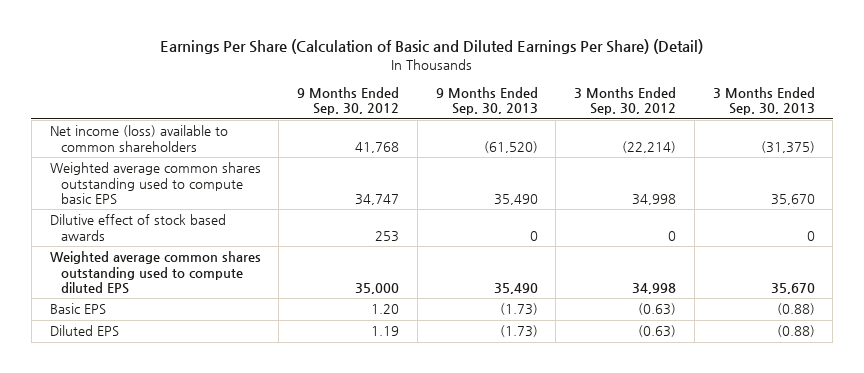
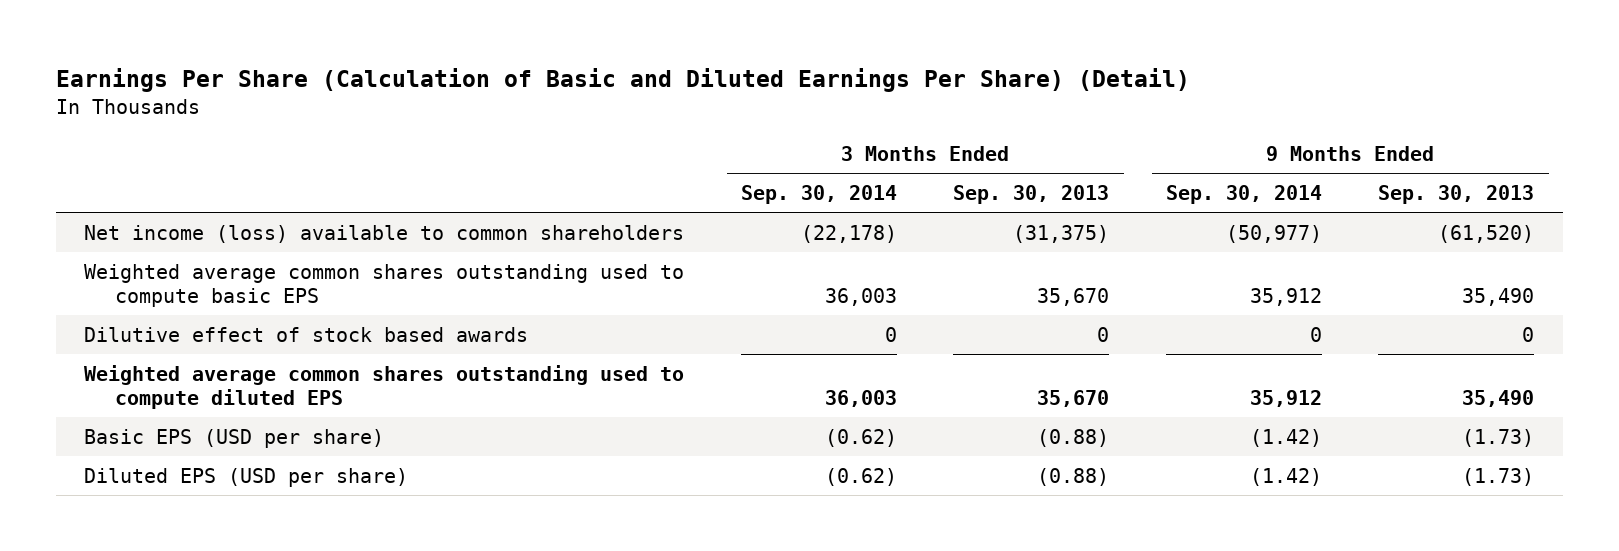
[297,87,400,116] 9 Months Ended Sep. 30, 2012 -> none
[574,87,677,116] 3 Months Ended Sep. 30, 2012 -> none
none -> [740,184,897,204] Sep. 30, 2014
none -> [1165,184,1322,204] Sep. 30, 2014
[49,303,106,315] Basic EPS -> [84,428,385,448] Basic EPS (USD per share)
[49,325,119,337] Diluted EPS -> [84,467,409,487] Diluted EPS (USD per share)

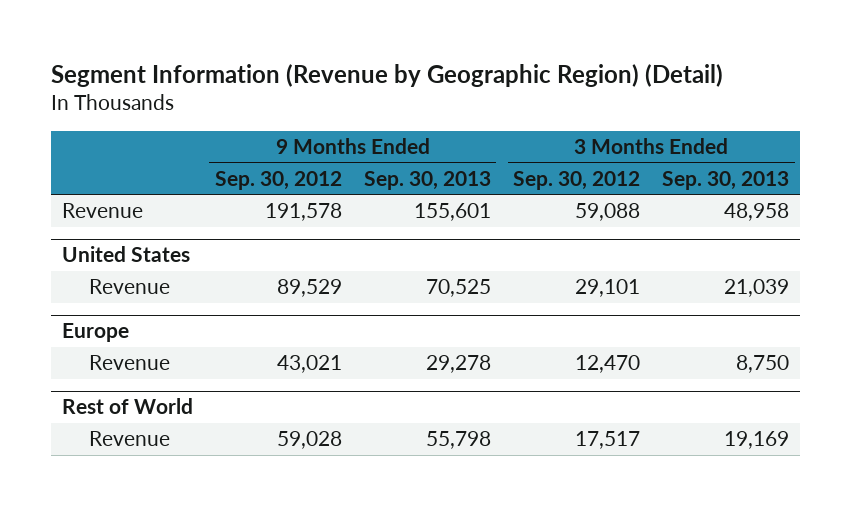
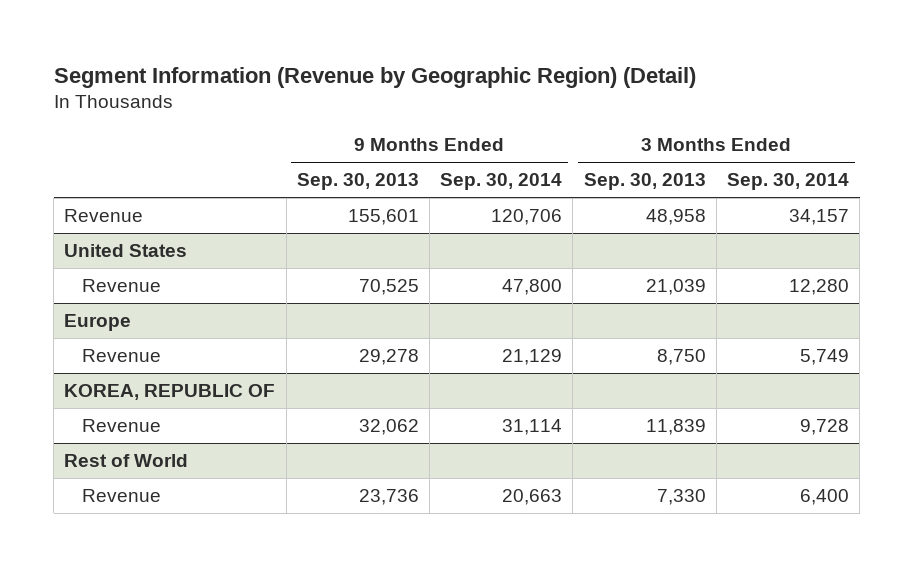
[214,170,342,190] Sep. 30, 2012 -> none
[513,170,641,190] Sep. 30, 2012 -> none
none -> [440,173,563,191] Sep. 30, 2014
none -> [727,173,850,191] Sep. 30, 2014
none -> [64,384,276,401] KOREA, REPUBLIC OF
none -> [81,419,161,433] Revenue
[425,431,491,450] 55,798 -> [358,489,419,506] 23,736
[724,431,790,450] 19,169 -> [656,489,706,506] 7,330

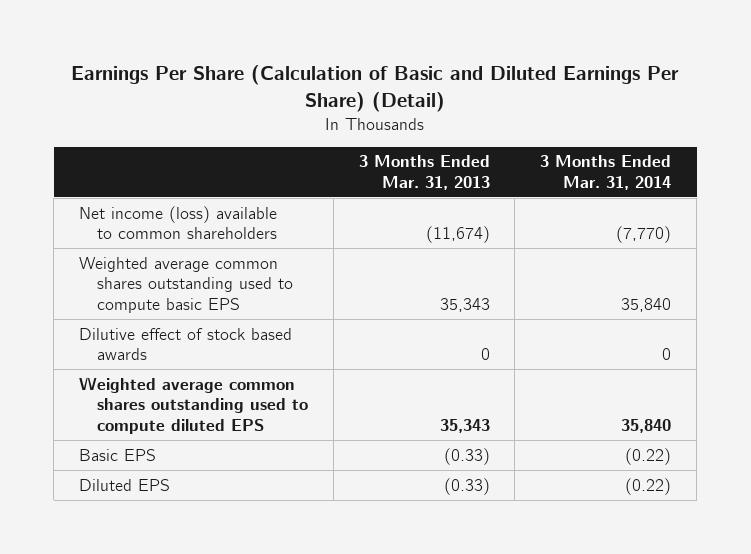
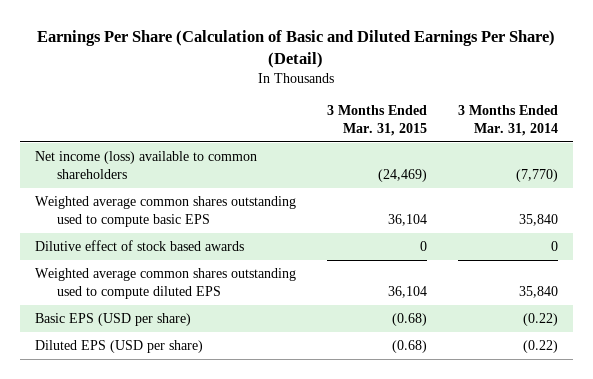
[358,155,490,190] 3 Months Ended Mar. 31, 2013 -> none
none -> [326,105,427,136] 3 Months Ended Mar. 31, 2015
[79,448,157,461] Basic EPS -> [35,313,192,327] Basic EPS (USD per share)
[79,478,171,491] Diluted EPS -> [35,340,204,354] Diluted EPS (USD per share)

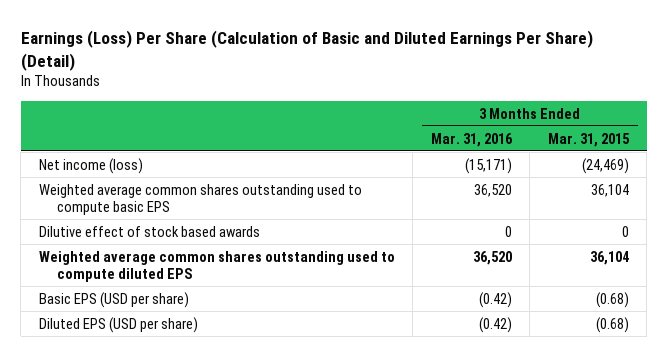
[37,29,556,68] Earnings Per Share (Calculation of Basic and Diluted Earnings Per Share) (Detail) -> [20,29,593,71] Earnings (Loss) Per Share (Calculation of Basic and Diluted Earnings Per Share) (Detail)
[457,105,558,136] 3 Months Ended Mar. 31, 2014 -> none
none -> [430,132,513,147] Mar. 31, 2016
[35,151,258,179] Net income (loss) available to common shareholders -> [38,157,143,174] Net income (loss)

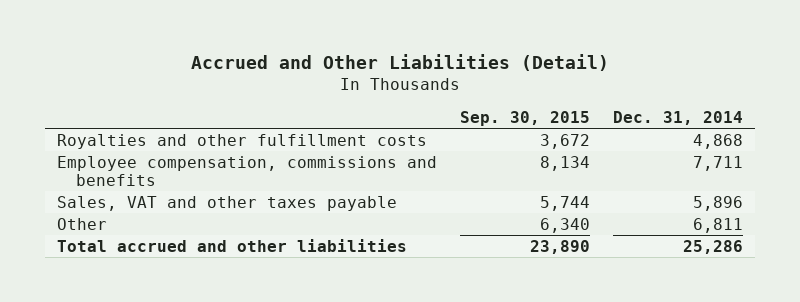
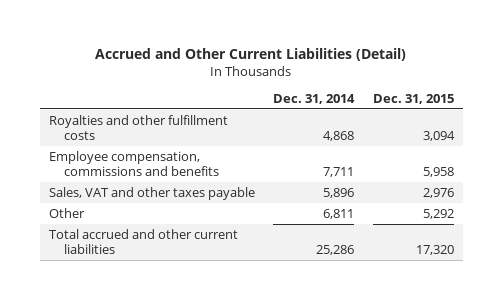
[191,54,610,72] Accrued and Other Liabilities (Detail) -> [95,48,407,62] Accrued and Other Current Liabilities (Detail)
[460,110,591,126] Sep. 30, 2015 -> none
none -> [372,93,454,104] Dec. 31, 2015
[56,238,407,252] Total accrued and other liabilities -> [49,228,239,254] Total accrued and other current liabilities

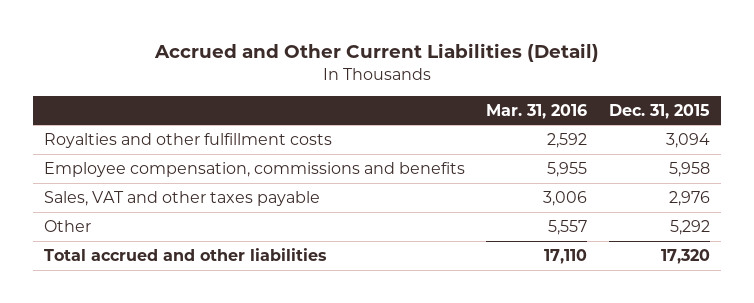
[273,93,356,104] Dec. 31, 2014 -> none
none -> [486,103,588,119] Mar. 31, 2016
[49,228,239,254] Total accrued and other current liabilities -> [43,247,327,261] Total accrued and other liabilities

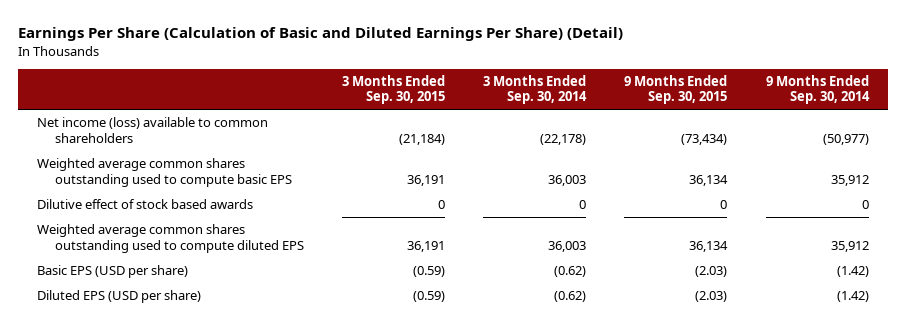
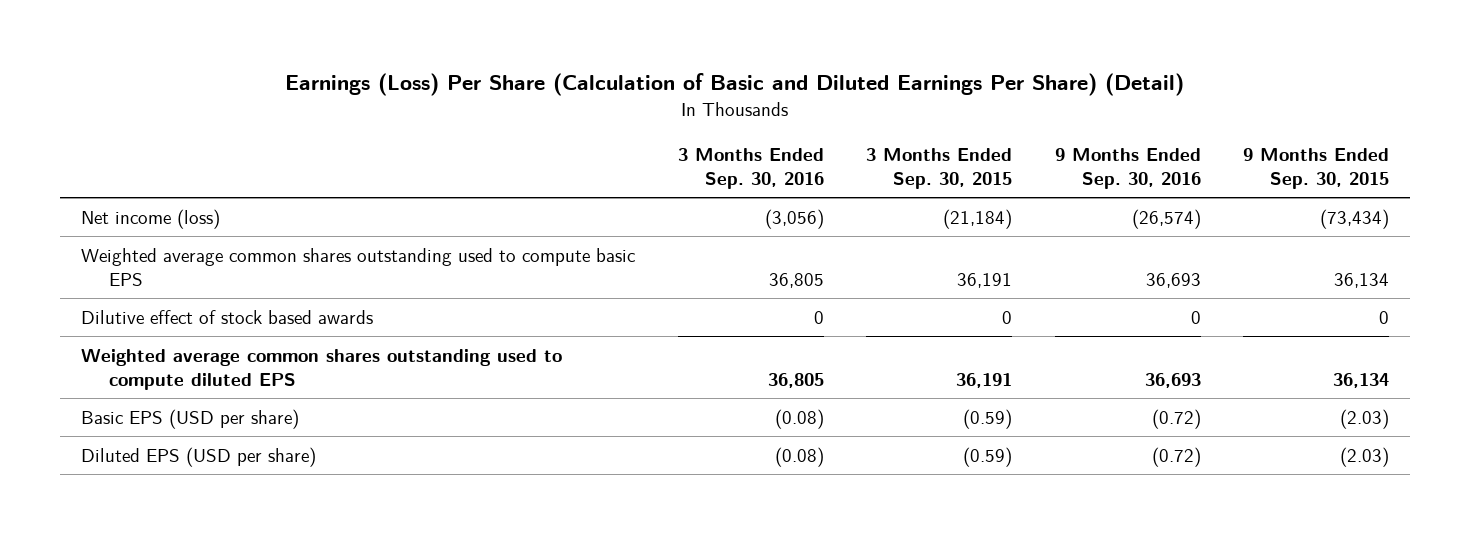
[18,27,624,42] Earnings Per Share (Calculation of Basic and Diluted Earnings Per Share) (Detail) -> [285,73,1185,97] Earnings (Loss) Per Share (Calculation of Basic and Diluted Earnings Per Share) (Detail)
[483,75,588,105] 3 Months Ended Sep. 30, 2014 -> none
[765,75,870,105] 9 Months Ended Sep. 30, 2014 -> none
none -> [677,148,824,189] 3 Months Ended Sep. 30, 2016
none -> [1054,148,1201,189] 9 Months Ended Sep. 30, 2016
[37,117,269,143] Net income (loss) available to common shareholders -> [81,208,221,229] Net income (loss)

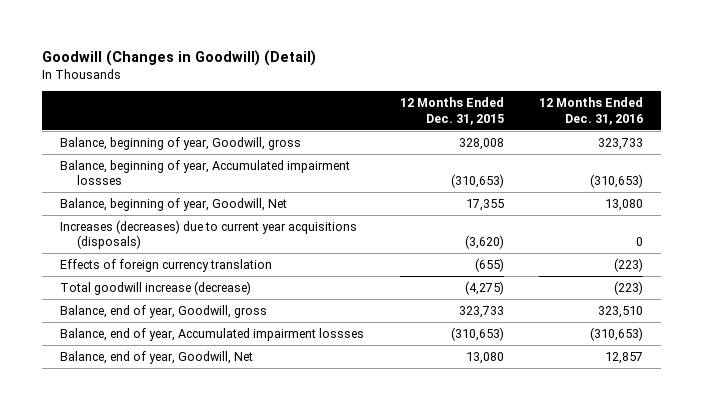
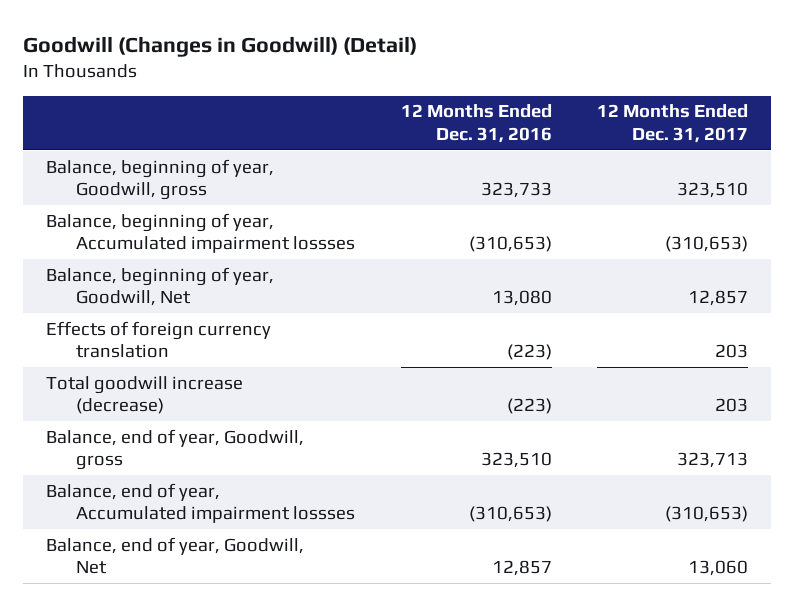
[399,97,504,125] 12 Months Ended Dec. 31, 2015 -> none
none -> [597,104,749,143] 12 Months Ended Dec. 31, 2017
[60,219,358,250] Increases (decreases) due to current year acquisitions (disposals) -> none

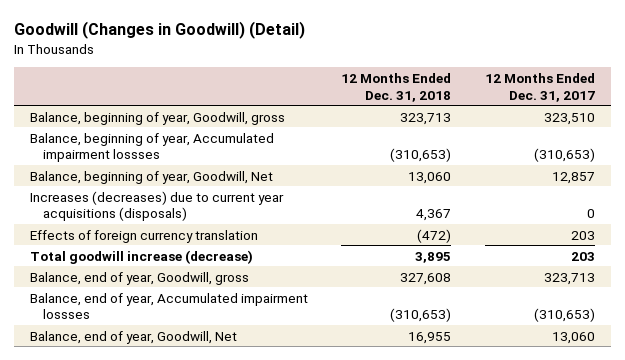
[400,104,552,143] 12 Months Ended Dec. 31, 2016 -> none
none -> [341,72,452,102] 12 Months Ended Dec. 31, 2018
none -> [30,190,285,222] Increases (decreases) due to current year acquisitions (disposals)

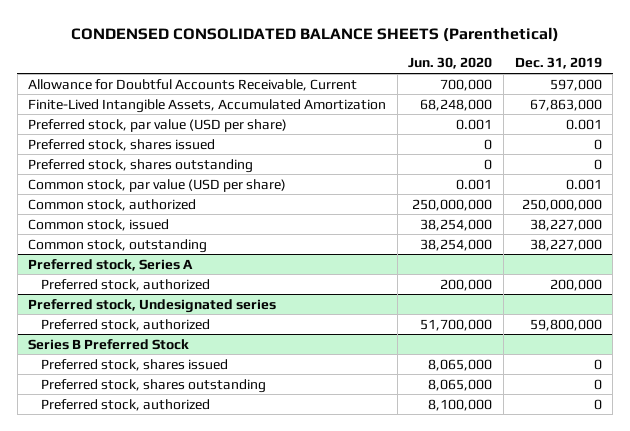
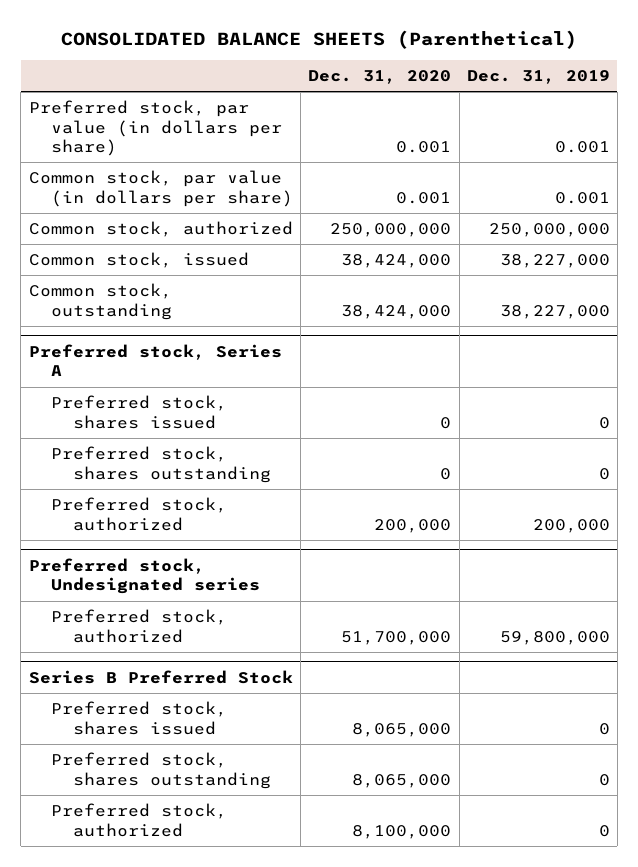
[70,26,559,42] CONDENSED CONSOLIDATED BALANCE SHEETS (Parenthetical) -> [61,29,578,49] CONSOLIDATED BALANCE SHEETS (Parenthetical)
[408,57,493,70] Jun. 30, 2020 -> none
none -> [308,70,452,85] Dec. 31, 2020
[28,78,358,91] Allowance for Doubtful Accounts Receivable, Current -> none
[28,98,387,113] Finite-Lived Intangible Assets, Accumulated Amortization -> none
[28,138,216,151] Preferred stock, shares issued -> none
[28,158,254,173] Preferred stock, shares outstanding -> none
[28,118,288,132] Preferred stock, par value (USD per share) -> [28,99,282,157] Preferred stock, par value (in dollars per share)
[28,178,287,192] Common stock, par value (USD per share) -> [28,169,293,207] Common stock, par value (in dollars per share)
none -> [50,394,227,429] Preferred stock, shares issued
none -> [50,445,271,483] Preferred stock, shares outstanding

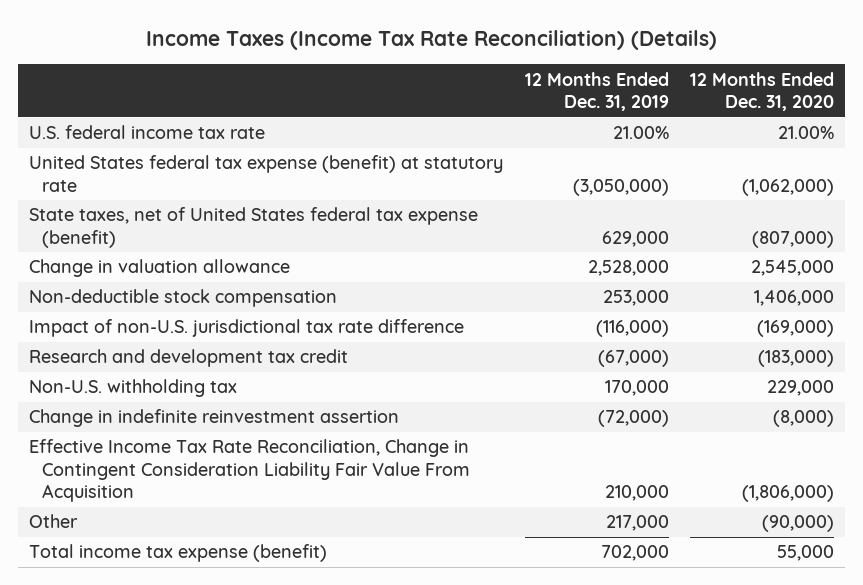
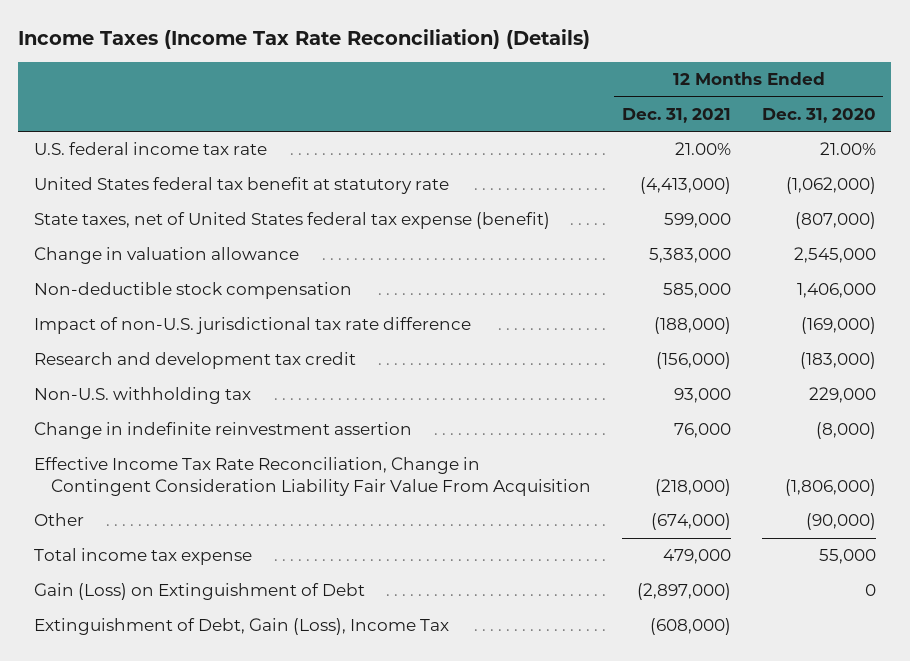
[524,71,669,112] 12 Months Ended Dec. 31, 2019 -> none
none -> [621,107,731,123] Dec. 31, 2021
[28,155,503,192] United States federal tax expense (benefit) at statutory rate -> [33,177,449,195] United States federal tax benefit at statutory rate
[28,544,327,563] Total income tax expense (benefit) -> [33,548,252,566] Total income tax expense
none -> [33,583,365,601] Gain (Loss) on Extinguishment of Debt
none -> [33,618,449,636] Extinguishment of Debt, Gain (Loss), Income Tax

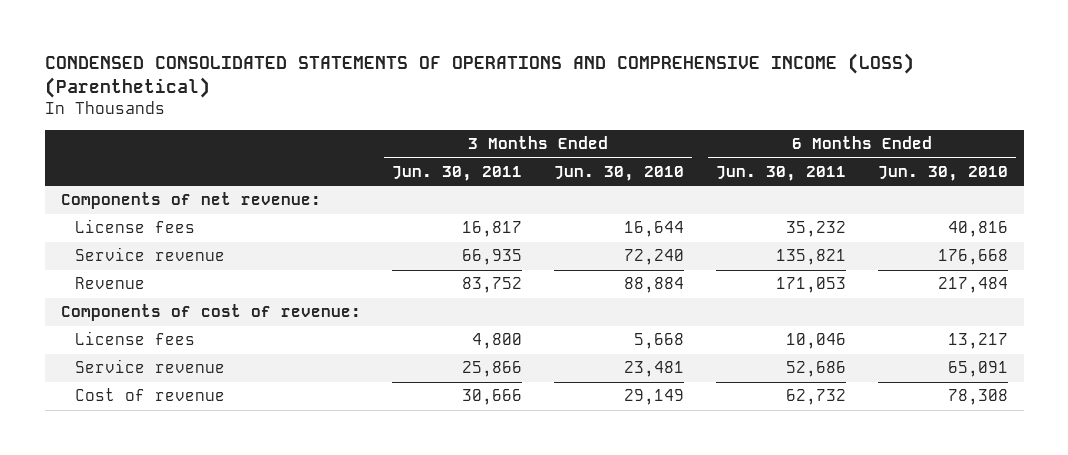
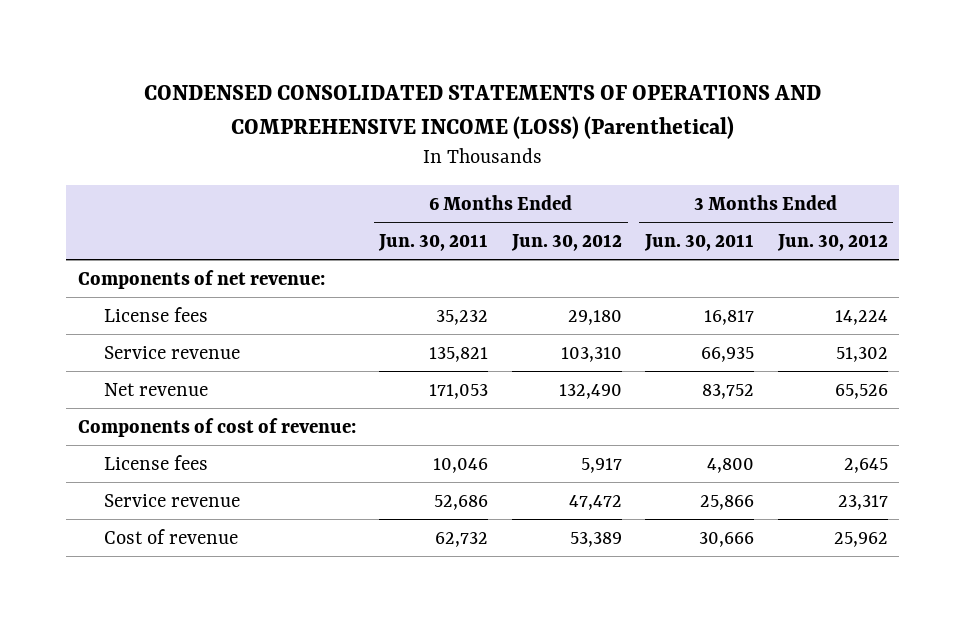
[554,165,685,181] Jun. 30, 2010 -> none
[877,165,1008,181] Jun. 30, 2010 -> none
none -> [510,233,622,251] Jun. 30, 2012
none -> [776,233,888,251] Jun. 30, 2012
[74,277,145,290] Revenue -> [104,382,209,396] Net revenue

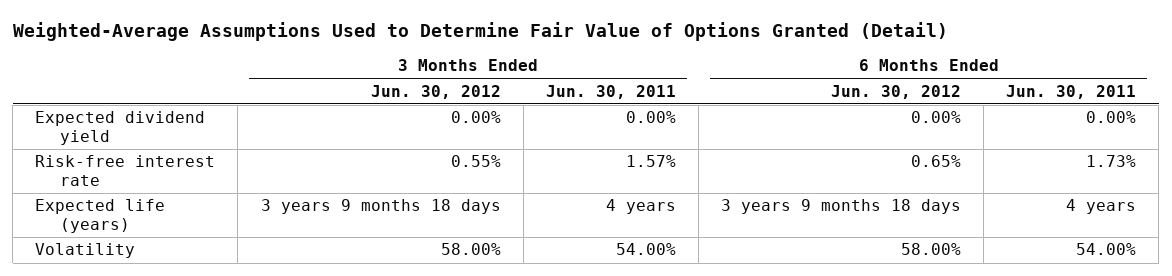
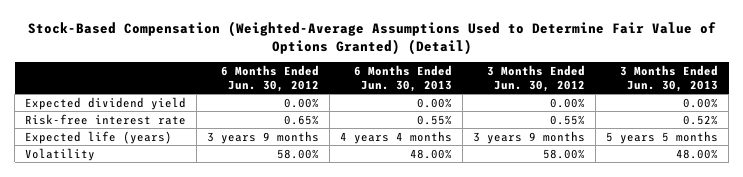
[12,21,948,41] Weighted-Average Assumptions Used to Determine Fair Value of Options Granted (Detail) -> [27,20,716,55] Stock-Based Compensation (Weighted-Average Assumptions Used to Determine Fair Value of Options Granted) (Detail)
[545,84,676,99] Jun. 30, 2011 -> none
[1006,84,1137,99] Jun. 30, 2011 -> none
none -> [354,64,453,92] 6 Months Ended Jun. 30, 2013
none -> [620,64,719,92] 3 Months Ended Jun. 30, 2013
[260,199,501,215] 3 years 9 months 18 days -> [473,130,586,144] 3 years 9 months
[720,199,961,215] 3 years 9 months 18 days -> [207,130,320,144] 3 years 9 months

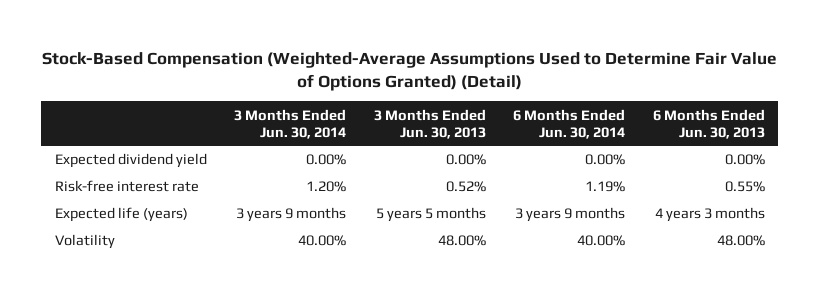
[221,64,320,92] 6 Months Ended Jun. 30, 2012 -> none
[487,64,586,92] 3 Months Ended Jun. 30, 2012 -> none
none -> [234,108,347,139] 3 Months Ended Jun. 30, 2014
none -> [513,108,626,139] 6 Months Ended Jun. 30, 2014
[340,130,453,144] 4 years 4 months -> [654,207,765,223] 4 years 3 months

